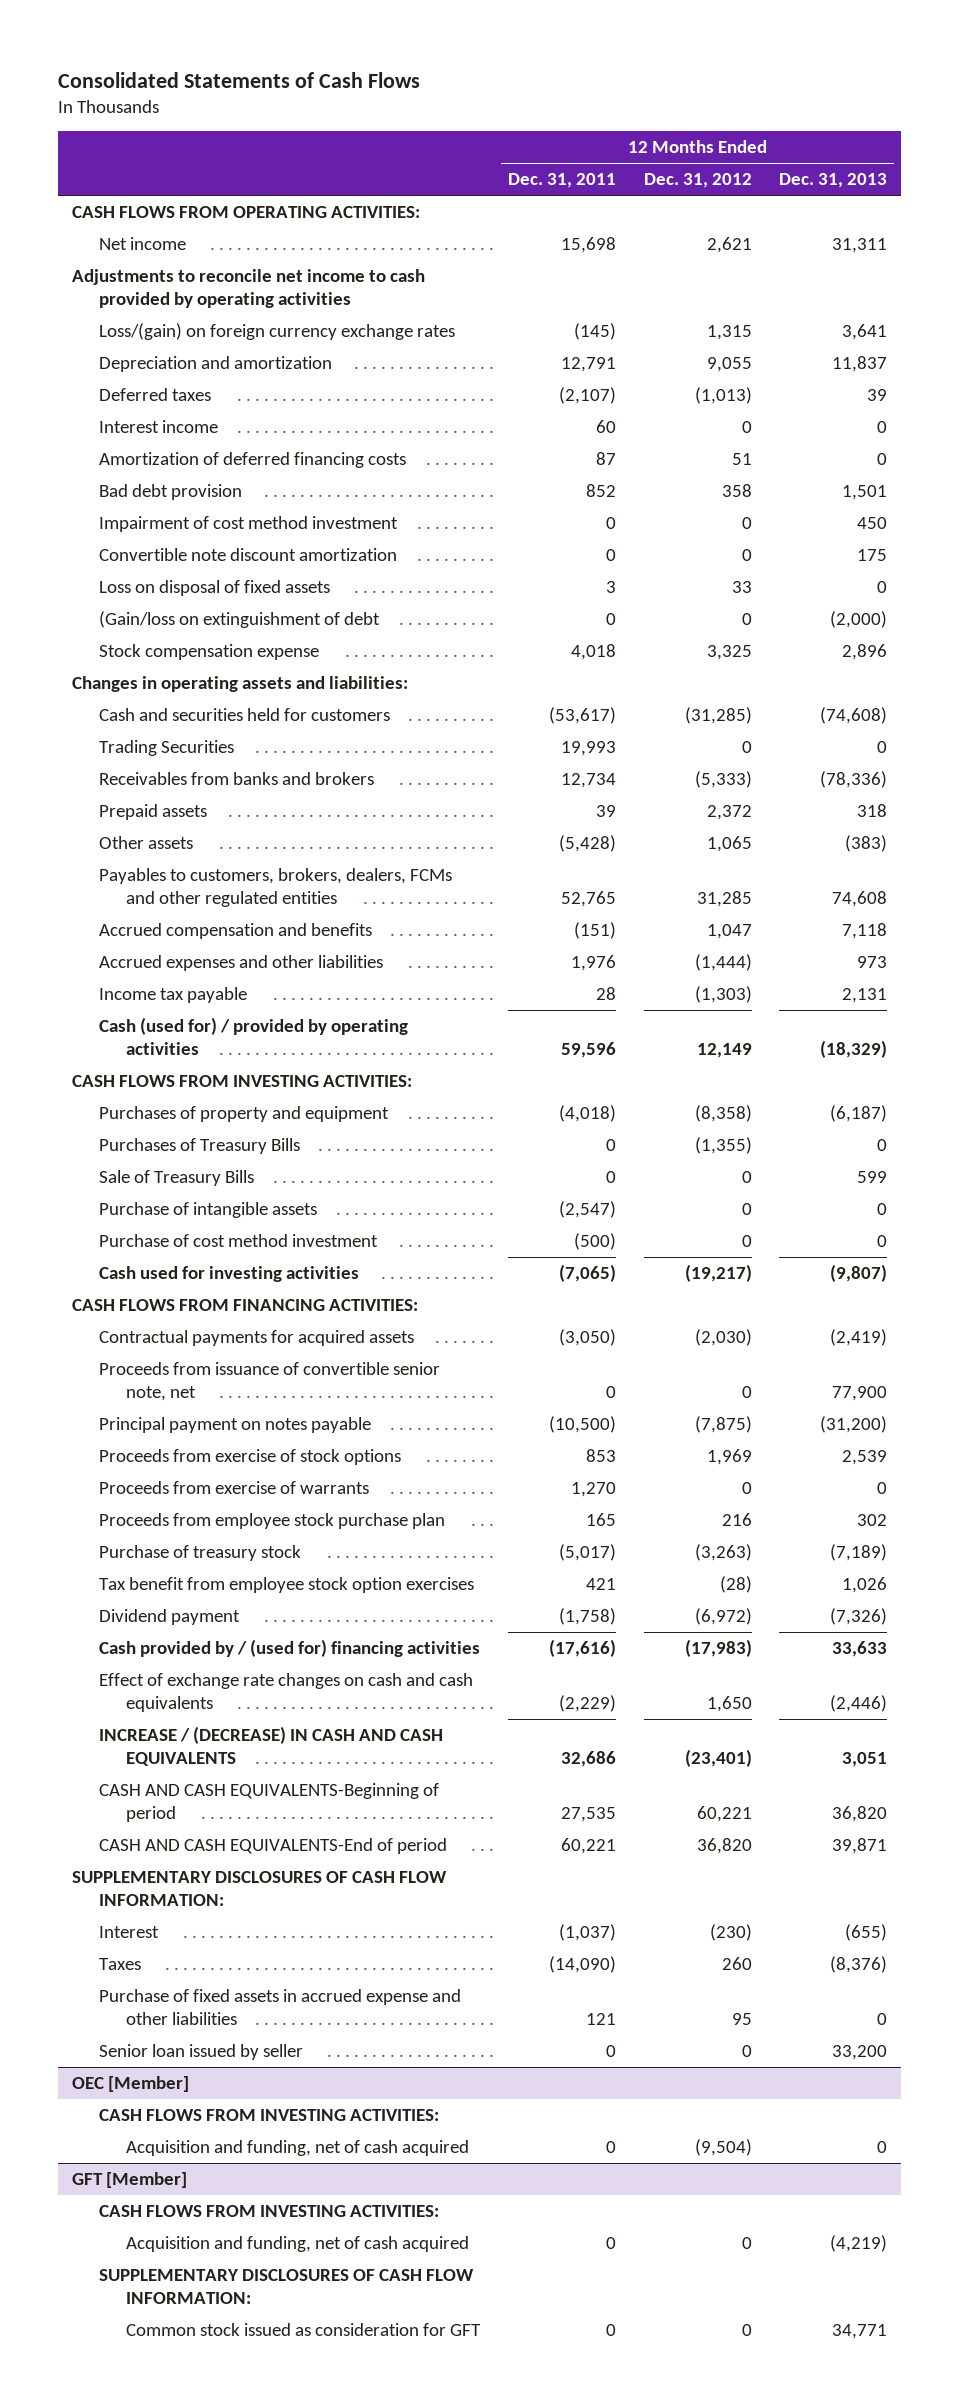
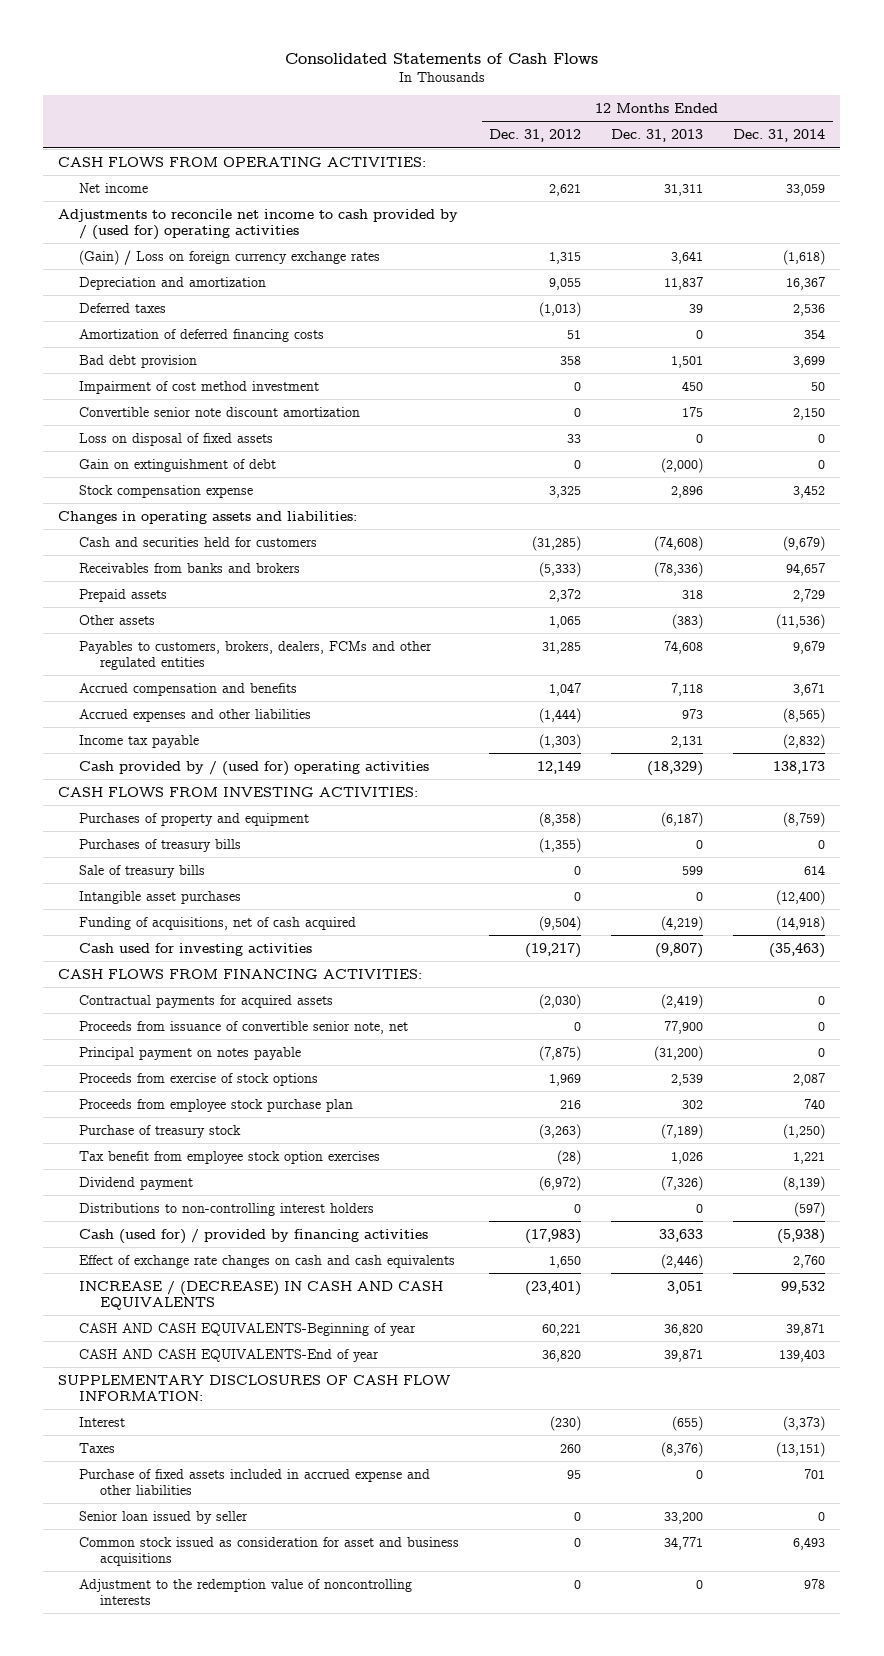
[507,173,616,189] Dec. 31, 2011 -> none
none -> [733,129,826,143] Dec. 31, 2014
[72,269,426,308] Adjustments to reconcile net income to cash provided by operating activities -> [58,208,459,240] Adjustments to reconcile net income to cash provided by / (used for) operating activities
[99,323,456,341] Loss/(gain) on foreign currency exchange rates -> [79,249,381,265] (Gain) / Loss on foreign currency exchange rates
[99,420,219,434] Interest income -> none
[99,548,398,562] Convertible note discount amortization -> [79,406,361,417] Convertible senior note discount amortization
[99,611,381,629] (Gain/loss on extinguishment of debt -> [79,458,277,472] Gain on extinguishment of debt
[99,740,235,757] Trading Securities -> none
[99,1017,409,1055] Cash (used for) / provided by operating activities -> [79,760,430,776] Cash provided by / (used for) operating activities
[99,1234,379,1248] Purchase of cost method investment -> none
[99,1138,301,1155] Purchases of Treasury Bills -> [79,838,242,852] Purchases of treasury bills
[99,1170,255,1187] Sale of Treasury Bills -> [79,864,206,878] Sale of treasury bills
[99,1202,318,1219] Purchase of intangible assets -> [79,890,242,904] Intangible asset purchases
none -> [79,916,357,930] Funding of acquisitions, net of cash acquired
[99,1481,370,1495] Proceeds from exercise of warrants -> none
none -> [79,1202,375,1216] Distributions to non-controlling interest holders
[99,1639,481,1658] Cash provided by / (used for) financing activities -> [79,1228,429,1244] Cash (used for) / provided by financing activities
[99,1783,440,1822] CASH AND CASH EQUIVALENTS-Beginning of period -> [79,1322,417,1336] CASH AND CASH EQUIVALENTS-Beginning of year
[99,1838,448,1855] CASH AND CASH EQUIVALENTS-End of period -> [79,1348,380,1362] CASH AND CASH EQUIVALENTS-End of year
[99,1989,462,2025] Purchase of fixed assets in accrued expense and other liabilities -> [79,1468,431,1495] Purchase of fixed assets included in accrued expense and other liabilities
[72,2076,190,2093] OEC [Member] -> none
[99,2109,440,2122] CASH FLOWS FROM INVESTING ACTIVITIES: -> none
[126,2140,470,2157] Acquisition and funding, net of cash acquired -> none
[72,2172,188,2189] GFT [Member] -> none
[99,2205,440,2218] CASH FLOWS FROM INVESTING ACTIVITIES: -> none
[126,2236,470,2253] Acquisition and funding, net of cash acquired -> none
[99,2269,475,2304] SUPPLEMENTARY DISCLOSURES OF CASH FLOW INFORMATION: -> none
[126,2323,482,2337] Common stock issued as consideration for GFT -> [79,1536,460,1566] Common stock issued as consideration for asset and business acquisitions
none -> [79,1578,413,1605] Adjustment to the redemption value of noncontrolling interests

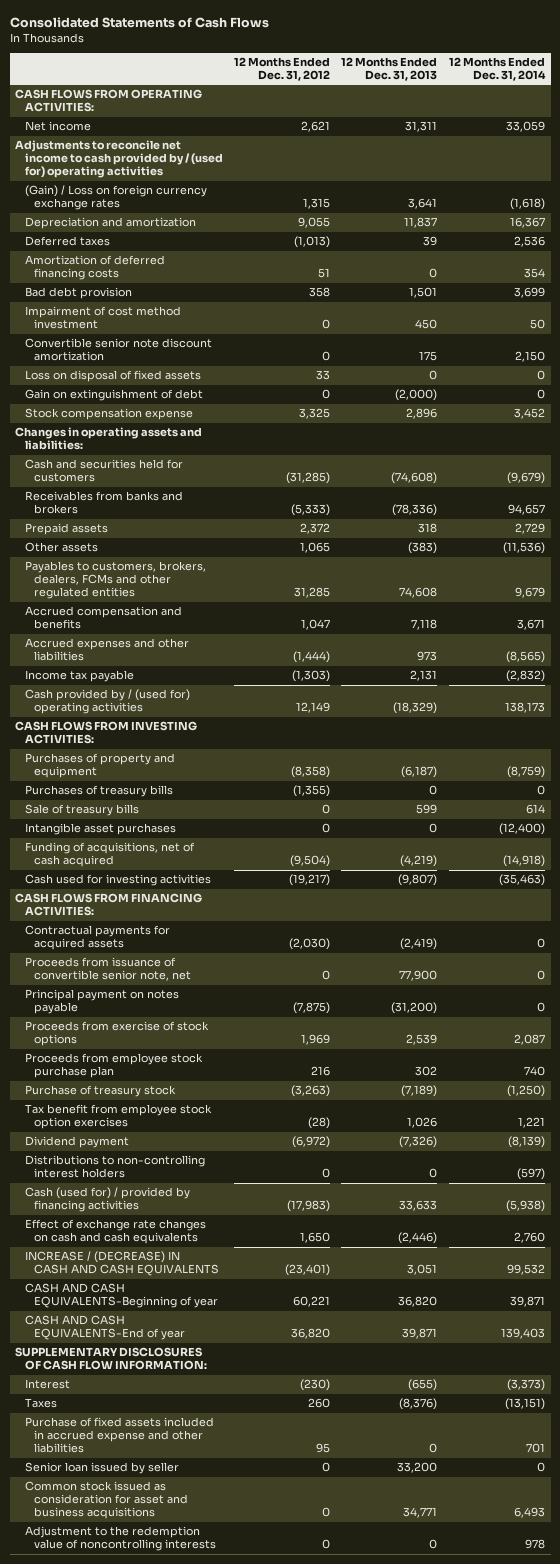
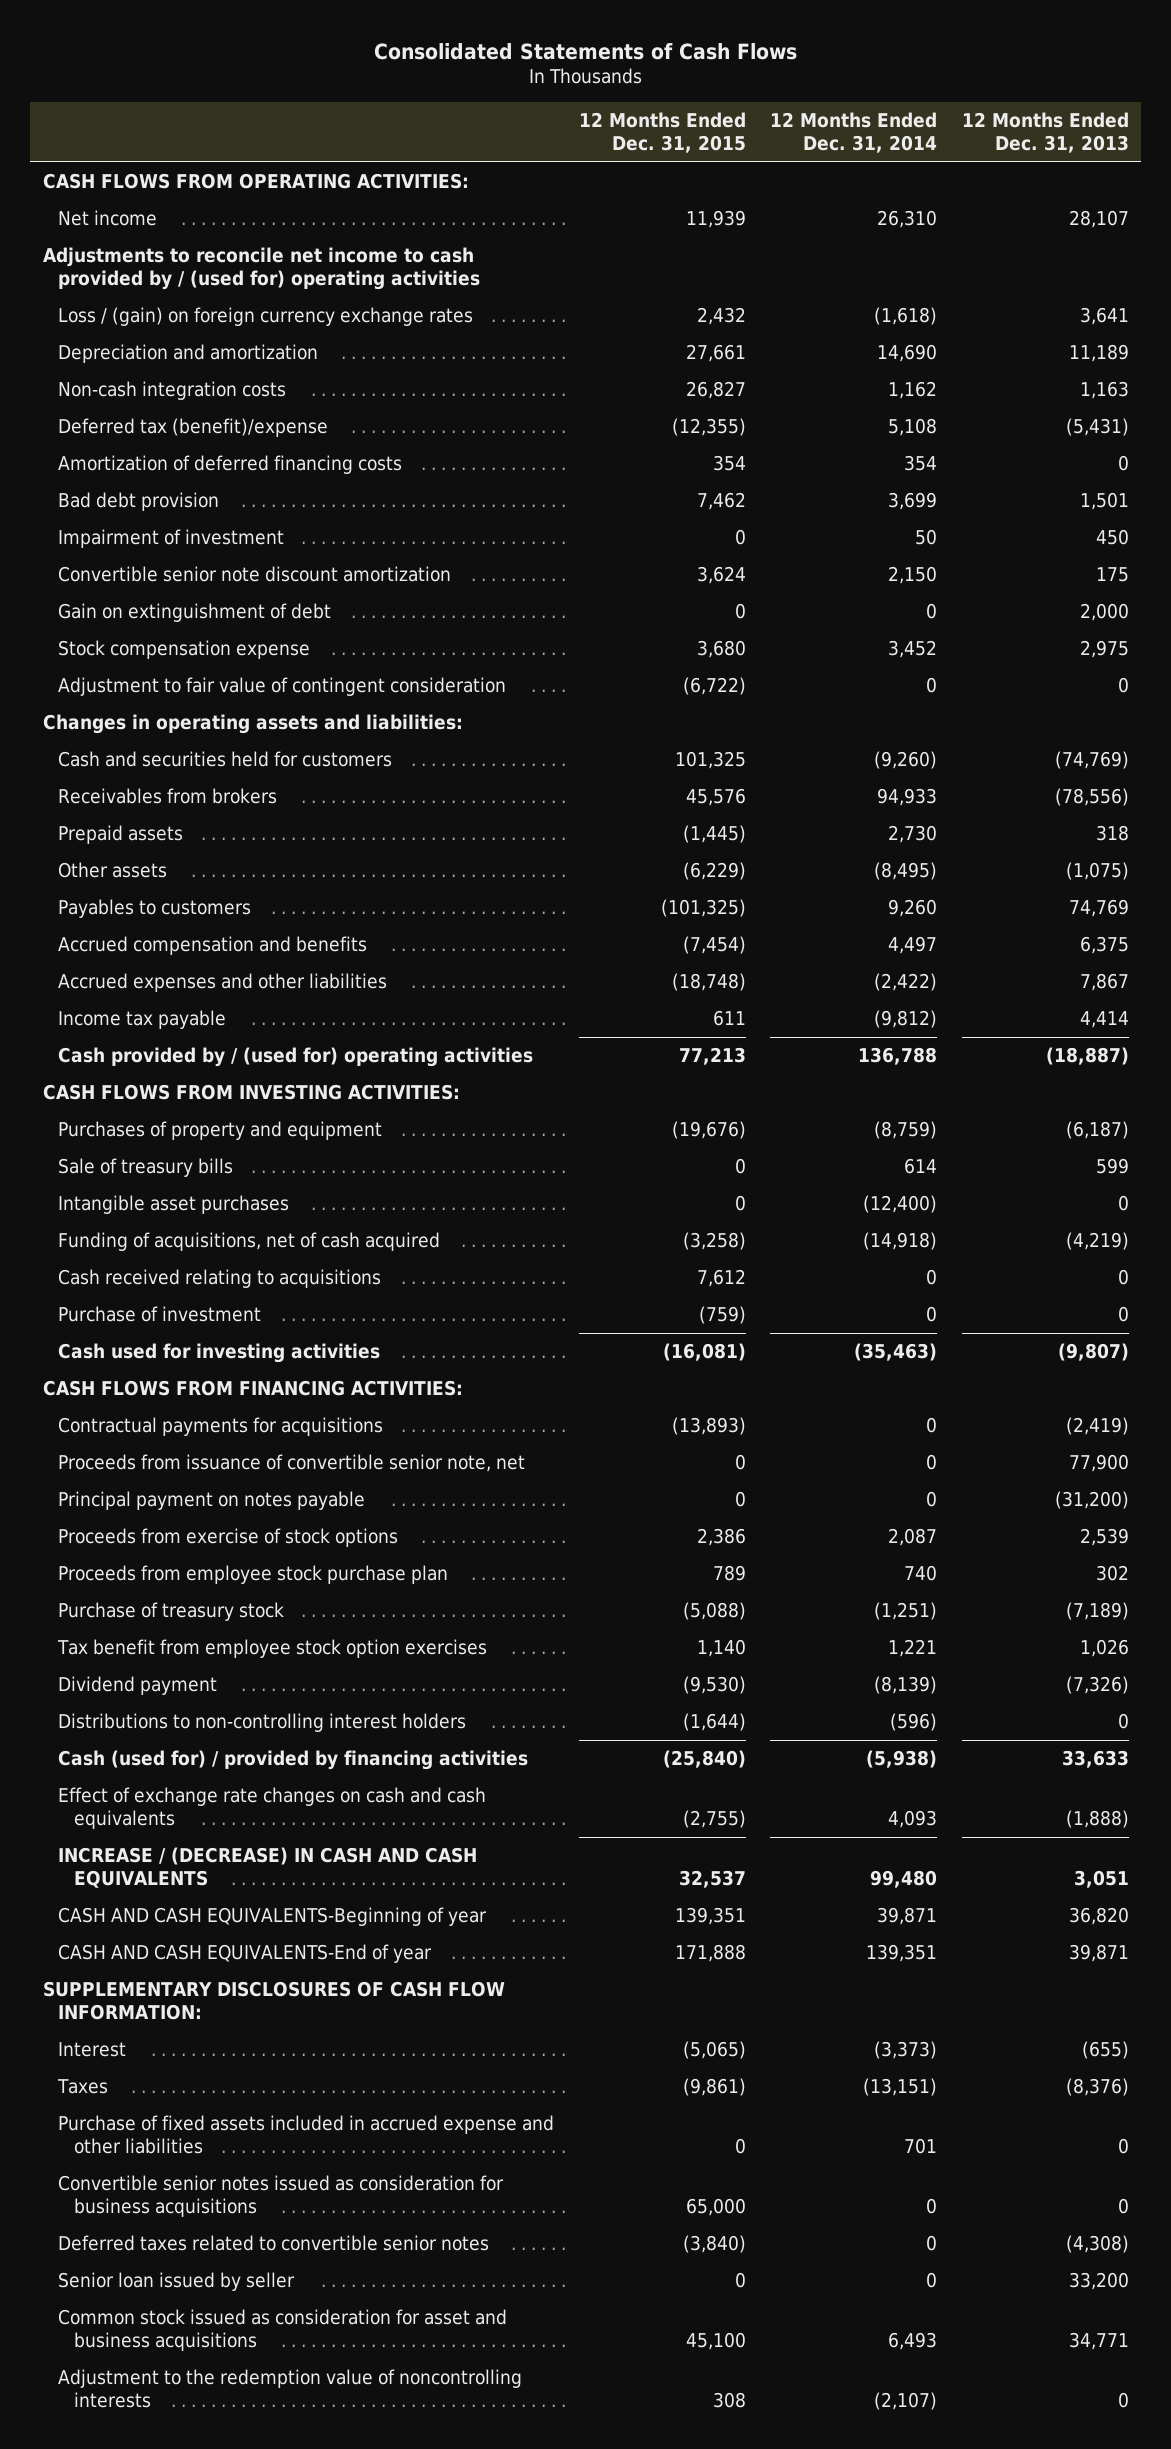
[233,57,330,81] 12 Months Ended Dec. 31, 2012 -> none
none -> [578,111,746,154] 12 Months Ended Dec. 31, 2015
[405,121,438,133] 31,311 -> [1068,209,1129,228] 28,107
[505,121,545,133] 33,059 -> [877,209,938,228] 26,310
[24,185,207,211] (Gain) / Loss on foreign currency exchange rates -> [58,306,474,326] Loss / (gain) on foreign currency exchange rates
[404,217,438,229] 11,837 -> [1068,343,1129,362] 11,189
[509,217,545,229] 16,367 -> [877,343,938,362] 14,690
none -> [58,380,287,400] Non-cash integration costs
[24,236,110,247] Deferred taxes -> [58,417,329,437] Deferred tax (benefit)/expense
[423,236,438,247] 39 -> [1065,417,1129,436] (5,431)
[513,236,545,248] 2,536 -> [888,417,938,436] 5,108
[24,306,181,330] Impairment of cost method investment -> [58,528,285,548] Impairment of investment
[24,370,201,383] Loss on disposal of fixed assets -> none
[395,389,438,402] (2,000) -> [1079,602,1129,621] 2,000
[406,408,438,420] 2,896 -> [1079,639,1129,658] 2,975
none -> [58,676,507,696] Adjustment to fair value of contingent consideration
[391,472,438,485] (74,608) -> [1054,750,1129,769] (74,769)
[506,472,545,485] (9,679) -> [874,750,938,769] (9,260)
[24,491,183,515] Receivables from banks and brokers -> [58,787,278,804] Receivables from brokers
[392,504,438,517] (78,336) -> [1054,787,1129,806] (78,556)
[507,504,545,516] 94,657 -> [877,787,938,806] 94,933
[514,523,545,535] 2,729 -> [888,824,938,843] 2,730
[408,542,438,555] (383) -> [1065,861,1129,880] (1,075)
[502,542,545,555] (11,536) -> [874,861,938,880] (8,495)
[24,561,206,600] Payables to customers, brokers, dealers, FCMs and other regulated entities -> [58,898,252,918] Payables to customers
[399,587,438,599] 74,608 -> [1068,898,1129,917] 74,769
[514,587,545,599] 9,679 -> [888,898,938,917] 9,260
[411,619,438,631] 7,118 -> [1079,935,1129,954] 6,375
[516,619,545,631] 3,671 -> [888,935,938,954] 4,497
[417,651,438,662] 973 -> [1079,972,1129,991] 7,867
[505,651,545,664] (8,565) -> [874,972,938,991] (2,422)
[410,670,438,682] 2,131 -> [1079,1010,1129,1028] 4,414
[505,670,545,683] (2,832) -> [874,1009,938,1028] (9,812)
[393,702,438,715] (18,329) -> [1045,1046,1129,1065] (18,887)
[504,702,545,714] 138,173 -> [858,1046,938,1065] 136,788
[24,785,173,798] Purchases of treasury bills -> none
none -> [58,1268,382,1288] Cash received relating to acquisitions
none -> [58,1305,262,1322] Purchase of investment
[24,925,170,951] Contractual payments for acquired assets -> [58,1416,384,1436] Contractual payments for acquisitions
[506,1085,545,1098] (1,250) -> [874,1601,938,1620] (1,251)
[516,1168,545,1181] (597) -> [890,1712,938,1731] (596)
[398,1232,438,1245] (2,446) -> [1065,1810,1129,1829] (1,888)
[513,1232,545,1244] 2,760 -> [888,1810,938,1829] 4,093
[506,1264,545,1276] 99,532 -> [870,1870,938,1889] 99,480
[500,1328,545,1340] 139,403 -> [866,1943,938,1962] 139,351
none -> [58,2174,505,2218] Convertible senior notes issued as consideration for business acquisitions
none -> [58,2234,490,2251] Deferred taxes related to convertible senior notes
[524,1539,545,1550] 978 -> [874,2392,938,2411] (2,107)

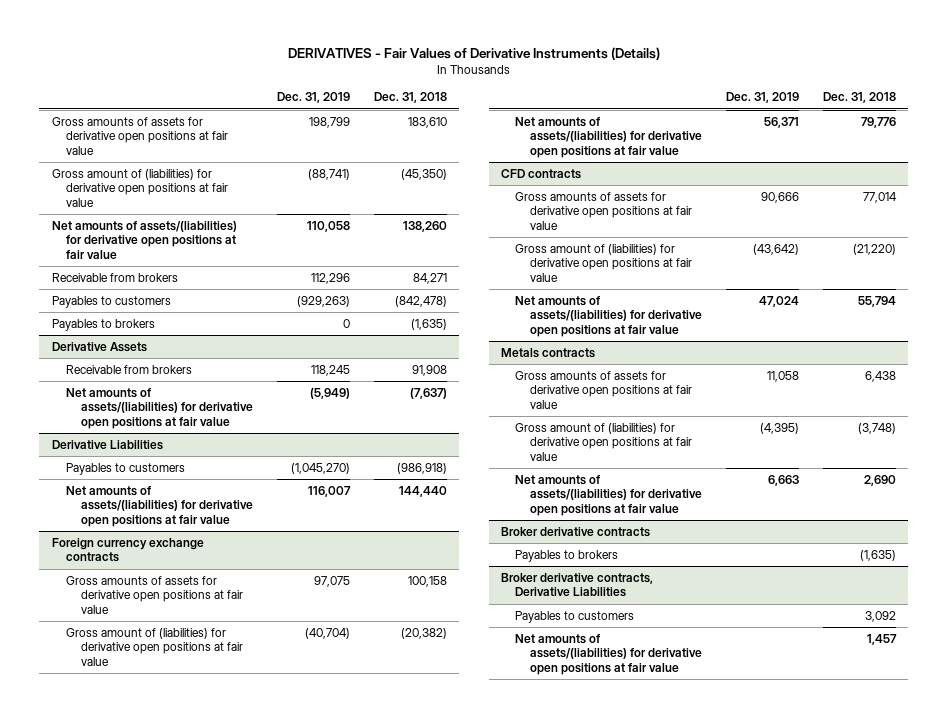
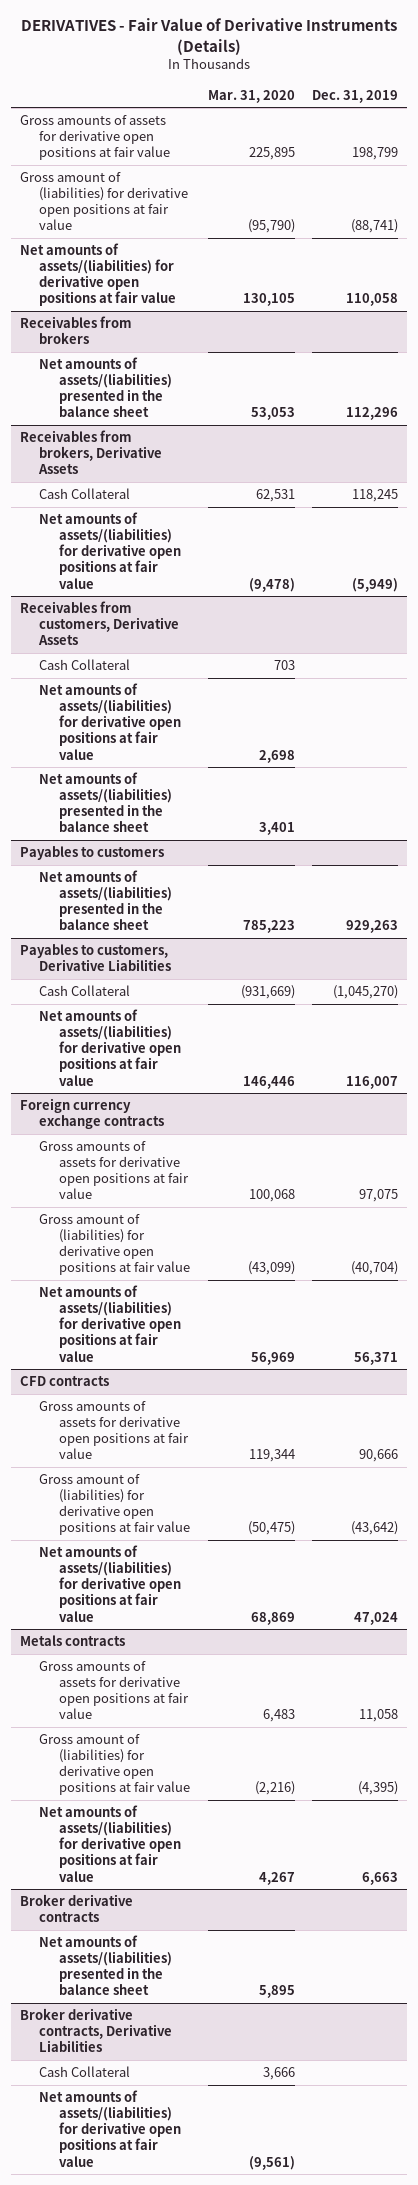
[287,46,660,60] DERIVATIVES - Fair Values of Derivative Instruments (Details) -> [21,18,398,55] DERIVATIVES - Fair Value of Derivative Instruments (Details)
[373,92,447,104] Dec. 31, 2018 -> none
none -> [207,89,295,103] Mar. 31, 2020
[51,295,171,308] Payables to customers -> none
[51,318,155,331] Payables to brokers -> none
[51,341,147,352] Derivative Assets -> none
none -> [19,316,132,345] Receivables from brokers
[51,272,178,282] Receivable from brokers -> [39,357,173,418] Net amounts of assets/(liabilities) presented in the balance sheet
none -> [19,430,163,475] Receivables from brokers, Derivative Assets
[66,364,193,374] Receivable from brokers -> [39,488,131,500] Cash Collateral
[51,439,163,450] Derivative Liabilities -> none
none -> [19,601,180,646] Receivables from customers, Derivative Assets
none -> [39,659,131,671] Cash Collateral
none -> [39,683,182,760] Net amounts of assets/(liabilities) for derivative open positions at fair value
none -> [39,772,173,833] Net amounts of assets/(liabilities) presented in the balance sheet
none -> [19,846,164,861] Payables to customers
none -> [39,870,173,931] Net amounts of assets/(liabilities) presented in the balance sheet
none -> [19,944,172,972] Payables to customers, Derivative Liabilities
[66,462,186,475] Payables to customers -> [39,985,131,997] Cash Collateral
[515,549,619,562] Payables to brokers -> none
none -> [39,1935,173,1996] Net amounts of assets/(liabilities) presented in the balance sheet
[515,610,635,623] Payables to customers -> [39,2066,131,2078] Cash Collateral

